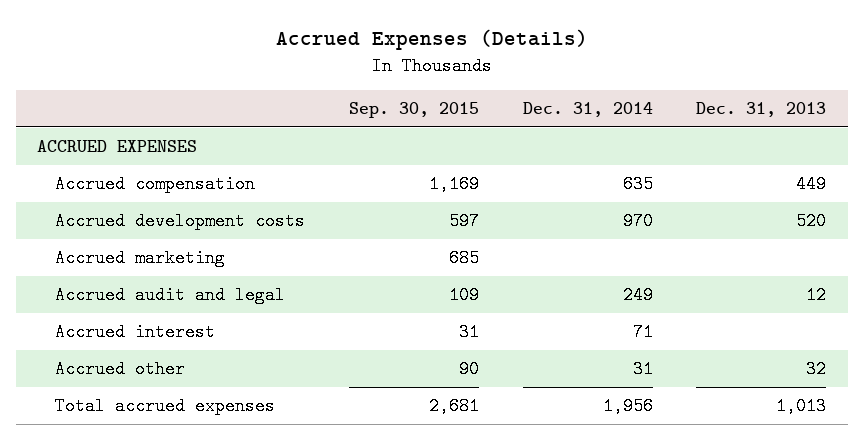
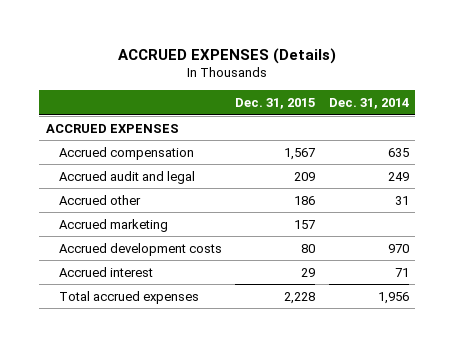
[275,29,588,51] Accrued Expenses (Details) -> [118,47,337,64] ACCRUED EXPENSES (Details)
[348,102,479,119] Sep. 30, 2015 -> none
[696,102,827,118] Dec. 31, 2013 -> none
none -> [235,98,316,110] Dec. 31, 2015
[55,249,226,268] Accrued marketing -> [59,218,169,232] Accrued marketing
[55,212,306,231] Accrued development costs -> [59,242,223,256] Accrued development costs
[55,323,216,342] Accrued interest -> [59,266,154,277] Accrued interest

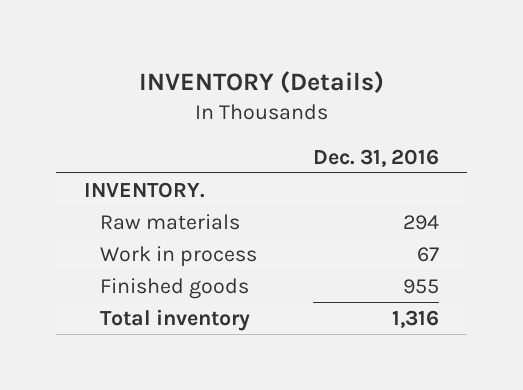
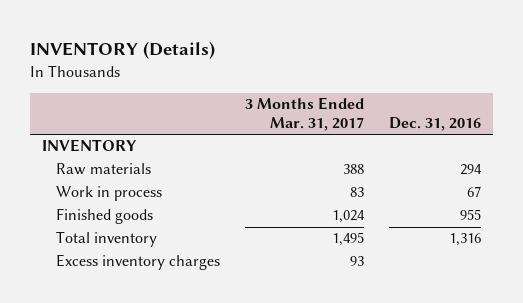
none -> [244,97,364,132] 3 Months Ended Mar. 31, 2017
[84,181,206,198] INVENTORY. -> [42,139,138,153] INVENTORY
none -> [55,254,220,271] Excess inventory charges

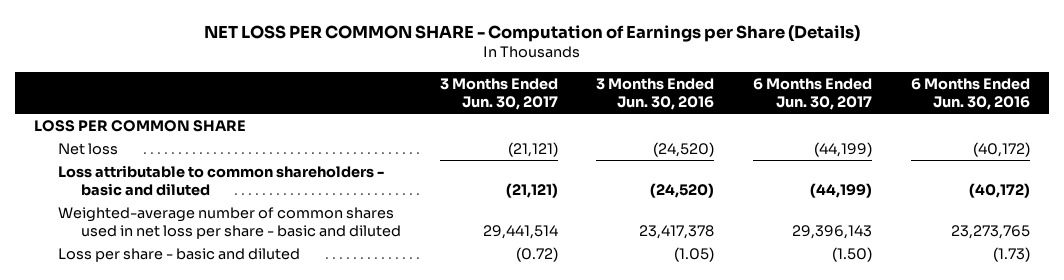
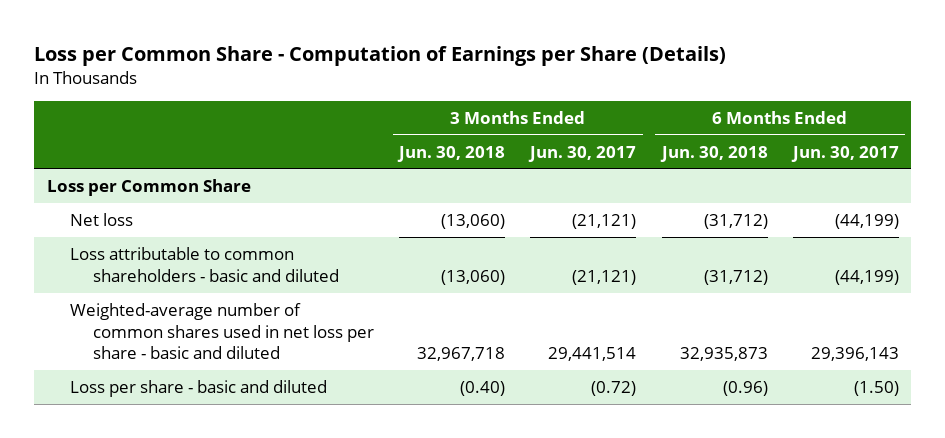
[204,24,861,42] NET LOSS PER COMMON SHARE - Computation of Earnings per Share (Details) -> [33,45,726,66] Loss per Common Share - Computation of Earnings per Share (Details)
[596,77,715,110] 3 Months Ended Jun. 30, 2016 -> none
[911,77,1031,110] 6 Months Ended Jun. 30, 2016 -> none
none -> [397,145,506,162] Jun. 30, 2018
none -> [659,145,768,162] Jun. 30, 2018
[34,119,247,132] LOSS PER COMMON SHARE -> [46,178,251,196] Loss per Common Share

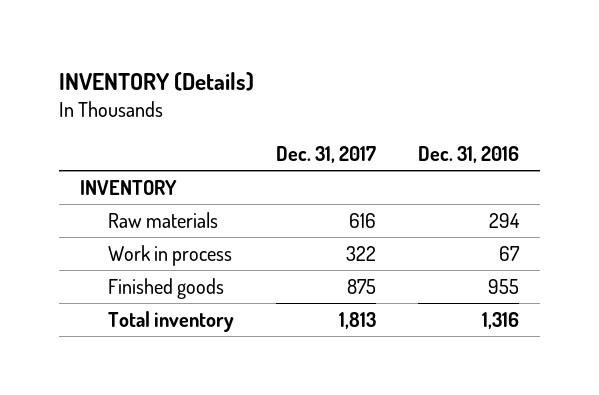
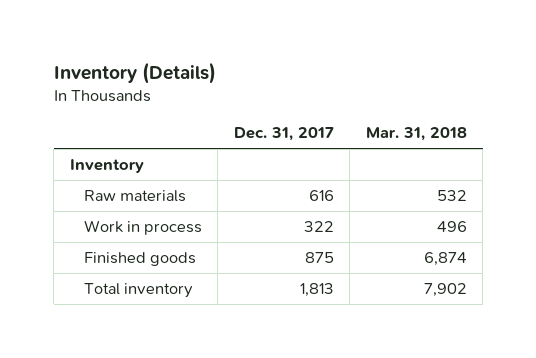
[58,72,254,92] INVENTORY (Details) -> [53,61,216,84] Inventory (Details)
[417,146,519,164] Dec. 31, 2016 -> none
none -> [365,127,467,142] Mar. 31, 2018
[79,179,177,195] INVENTORY -> [69,159,144,174] Inventory

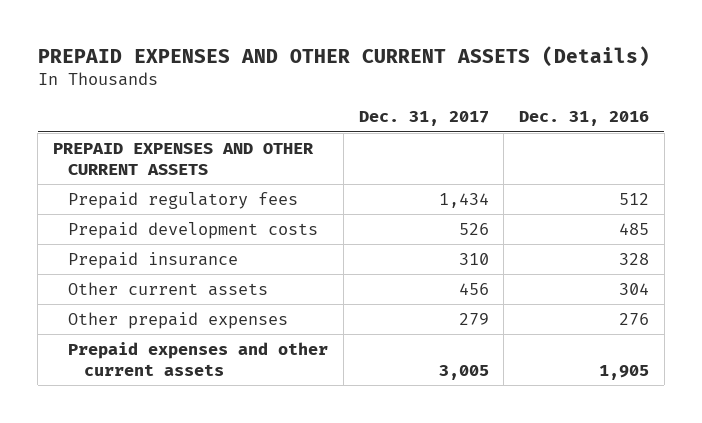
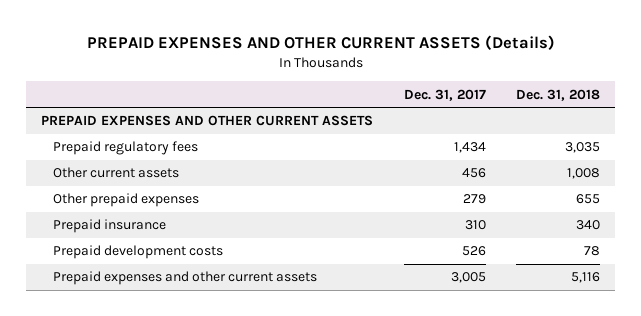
[519,111,650,127] Dec. 31, 2016 -> none
none -> [516,88,601,101] Dec. 31, 2018
[68,251,239,269] Prepaid insurance -> [53,219,167,234] Prepaid insurance
[68,221,319,239] Prepaid development costs -> [53,245,224,260] Prepaid development costs

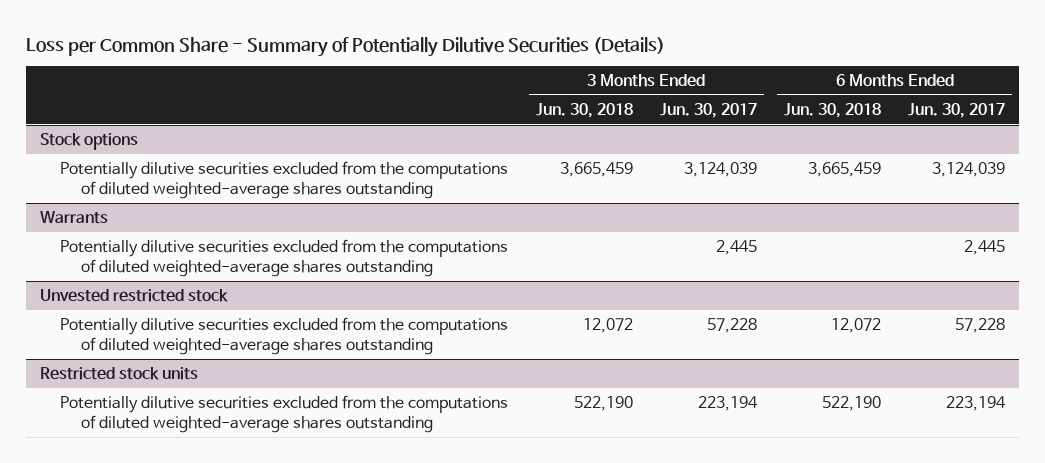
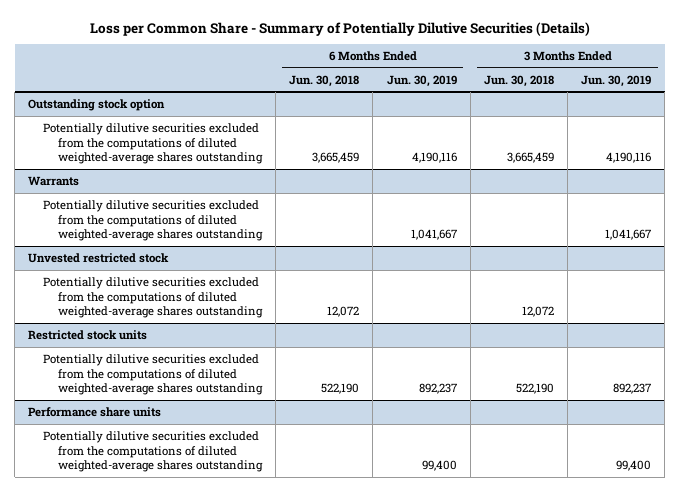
[659,102,757,118] Jun. 30, 2017 -> none
[908,102,1006,118] Jun. 30, 2017 -> none
none -> [386,74,457,87] Jun. 30, 2019
none -> [581,74,652,87] Jun. 30, 2019
[39,132,138,150] Stock options -> [28,98,166,111] Outstanding stock option
none -> [28,406,162,417] Performance share units
none -> [43,430,263,473] Potentially dilutive securities excluded from the computations of diluted weighted-average shares outstanding

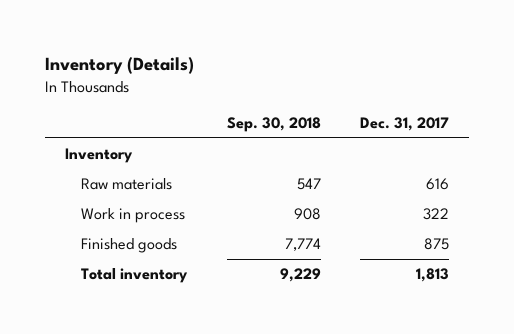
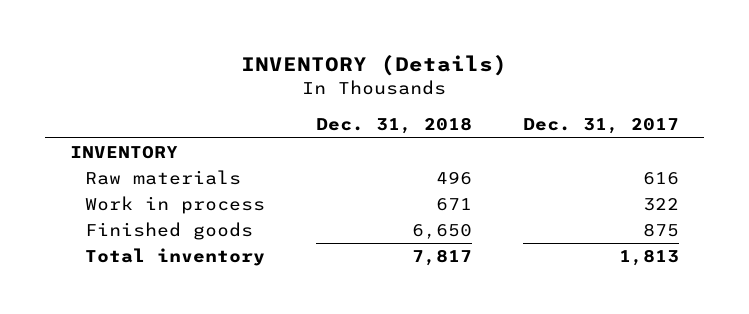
[44,57,194,75] Inventory (Details) -> [241,55,508,77] INVENTORY (Details)
[226,117,321,133] Sep. 30, 2018 -> none
none -> [315,117,472,135] Dec. 31, 2018
[64,148,133,164] Inventory -> [70,146,179,160] INVENTORY

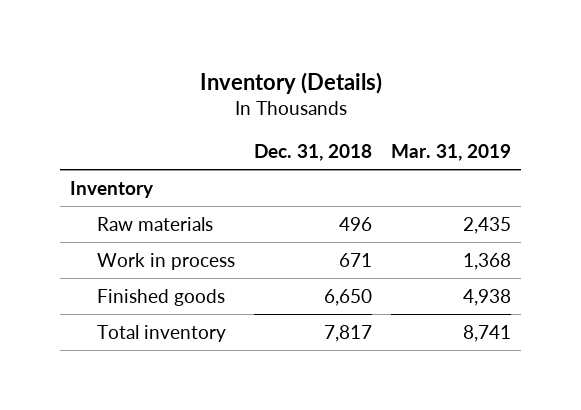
[241,55,508,77] INVENTORY (Details) -> [199,71,382,94] Inventory (Details)
[522,118,679,135] Dec. 31, 2017 -> none
none -> [391,144,512,162] Mar. 31, 2019
[70,146,179,160] INVENTORY -> [69,180,154,198] Inventory

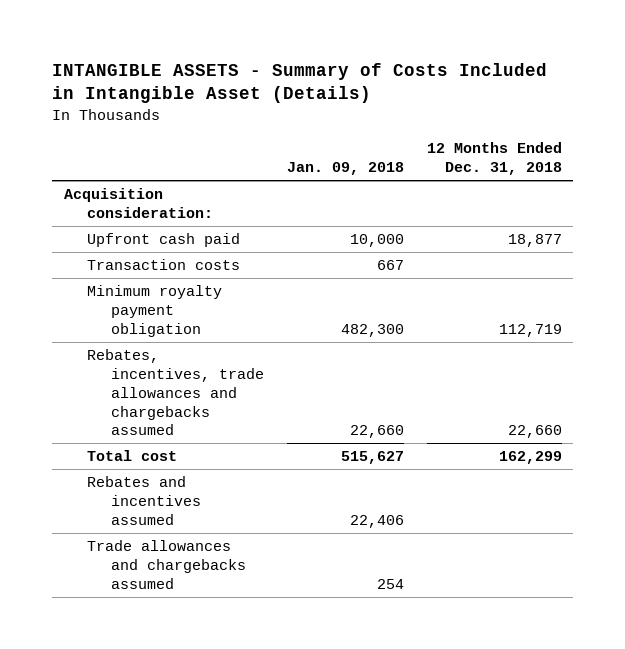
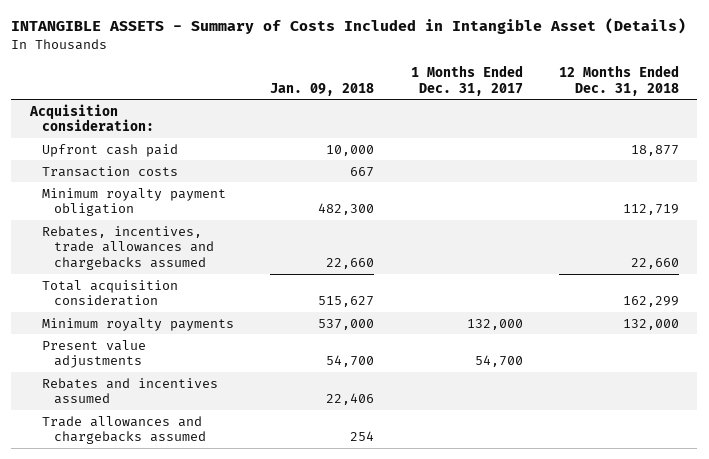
none -> [410,65,523,96] 1 Months Ended Dec. 31, 2017
[87,450,178,462] Total cost -> [41,279,178,307] Total acquisition consideration
none -> [41,317,234,331] Minimum royalty payments
none -> [41,339,146,369] Present value adjustments

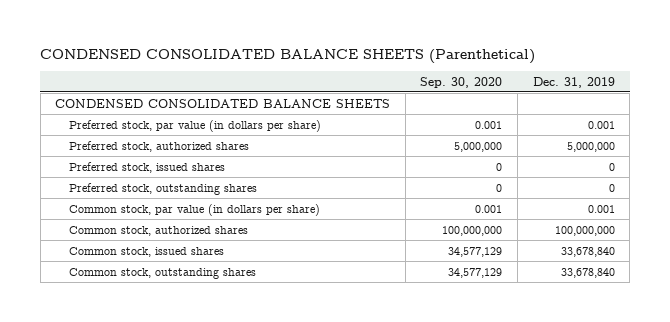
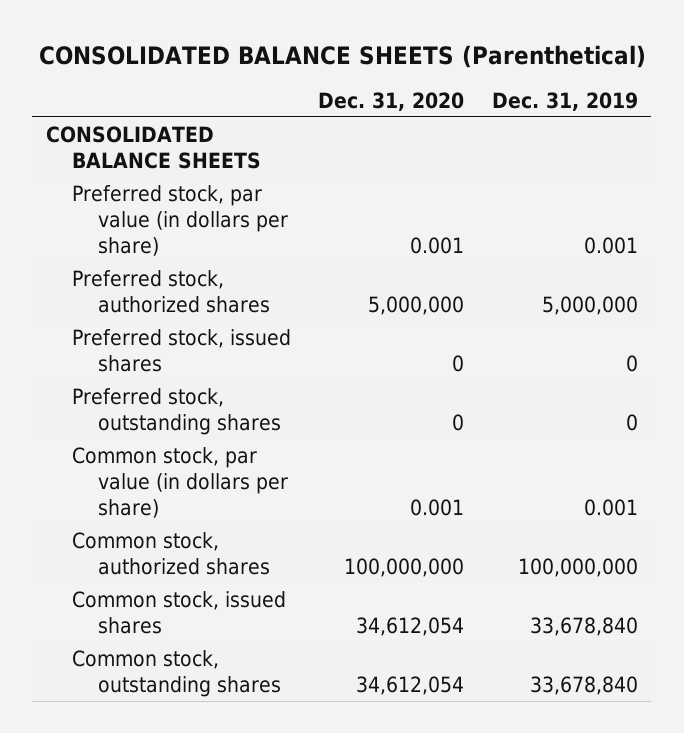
[40,48,536,64] CONDENSED CONSOLIDATED BALANCE SHEETS (Parenthetical) -> [38,44,646,68] CONSOLIDATED BALANCE SHEETS (Parenthetical)
[420,76,503,88] Sep. 30, 2020 -> none
none -> [318,92,465,112] Dec. 31, 2020
[55,98,391,108] CONDENSED CONSOLIDATED BALANCE SHEETS -> [45,125,261,169] CONSOLIDATED BALANCE SHEETS

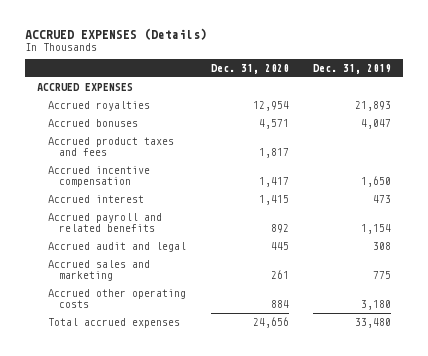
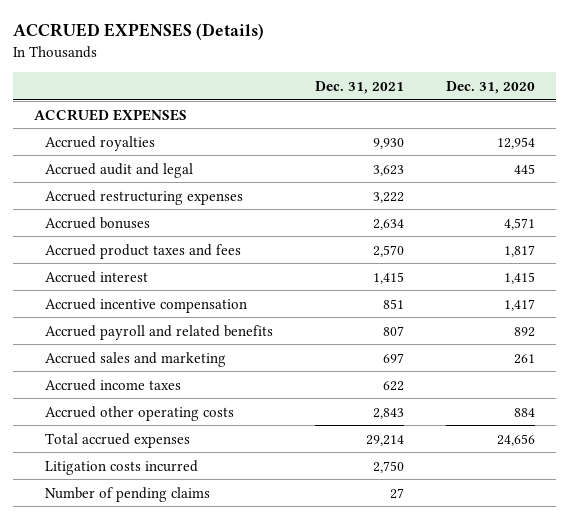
[312,64,391,75] Dec. 31, 2019 -> none
none -> [315,80,405,94] Dec. 31, 2021
[48,241,187,252] Accrued audit and legal -> [45,162,194,178] Accrued audit and legal
none -> [45,189,244,205] Accrued restructuring expenses
[48,165,151,187] Accrued incentive compensation -> [45,297,248,313] Accrued incentive compensation
none -> [45,378,182,391] Accrued income taxes
none -> [45,459,199,475] Litigation costs incurred
none -> [45,486,211,502] Number of pending claims

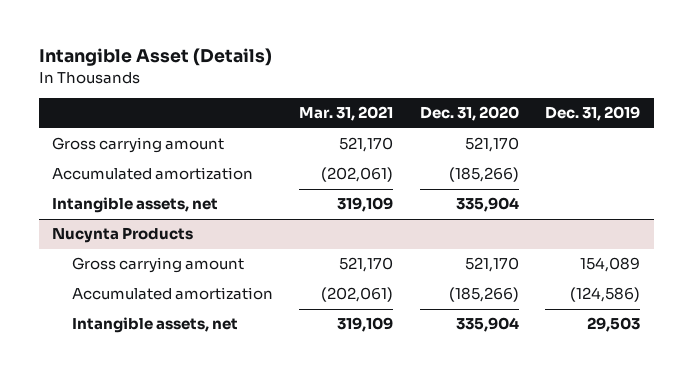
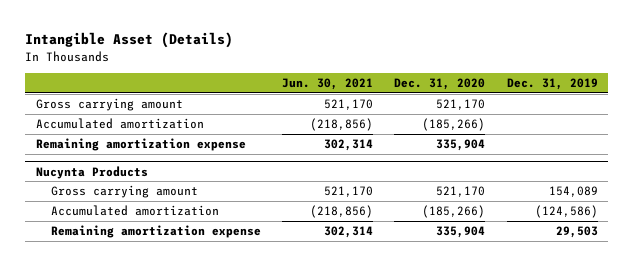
[299,106,394,122] Mar. 31, 2021 -> none
none -> [282,78,374,91] Jun. 30, 2021
[52,197,219,214] Intangible assets, net -> [35,138,246,152] Remaining amortization expense
[71,317,238,334] Intangible assets, net -> [50,225,261,239] Remaining amortization expense

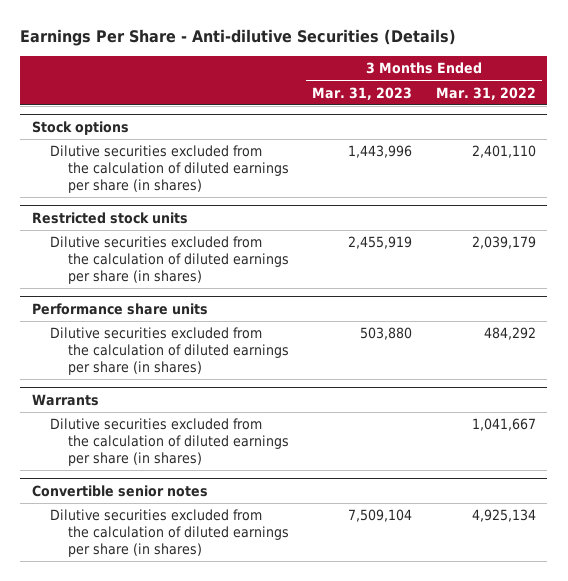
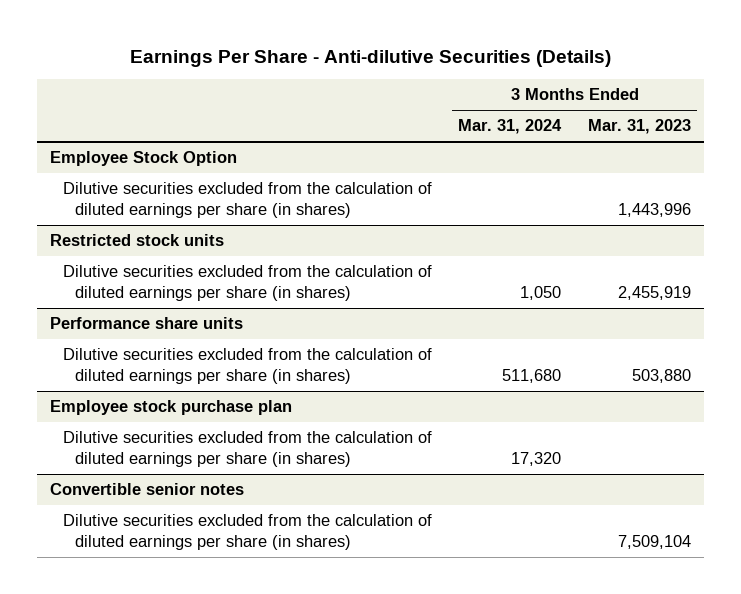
[435,86,536,100] Mar. 31, 2022 -> none
none -> [458,119,563,135] Mar. 31, 2024
[32,120,130,135] Stock options -> [50,151,238,167] Employee Stock Option
[32,393,100,406] Warrants -> none
none -> [50,400,293,416] Employee stock purchase plan

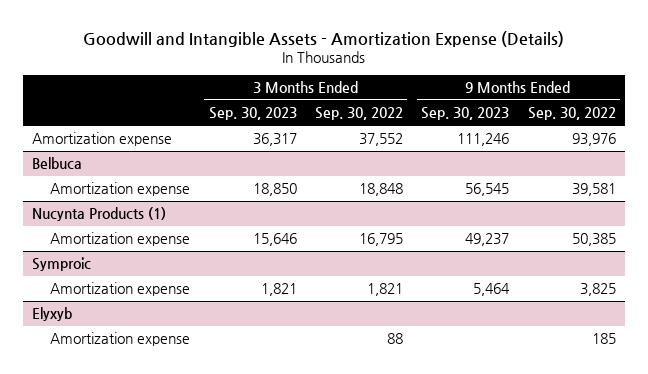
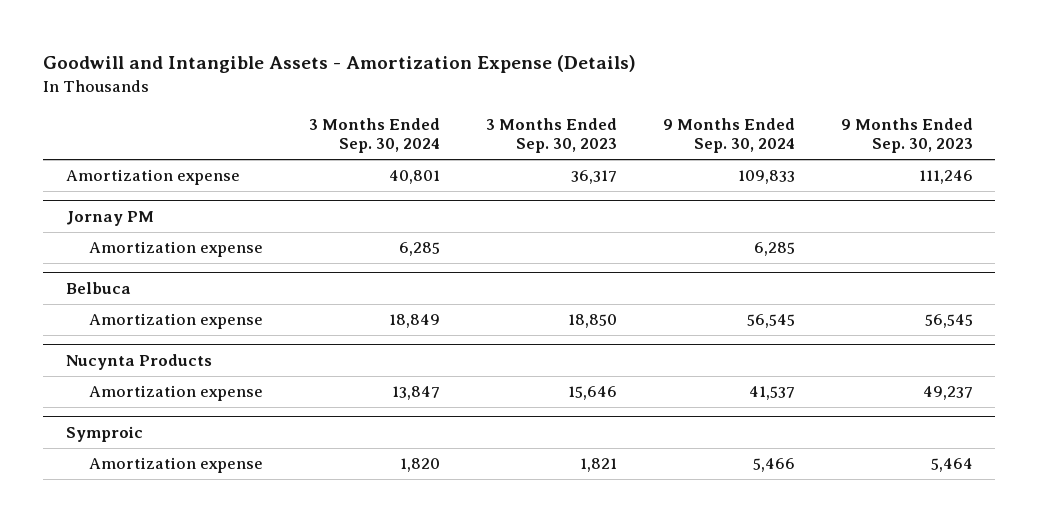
[314,107,403,121] Sep. 30, 2022 -> none
[527,107,616,121] Sep. 30, 2022 -> none
none -> [309,117,441,154] 3 Months Ended Sep. 30, 2024
none -> [662,117,795,154] 9 Months Ended Sep. 30, 2024
none -> [66,211,155,227] Jornay PM
none -> [89,241,264,258] Amortization expense
[32,207,167,222] Nucynta Products (1) -> [66,354,213,371] Nucynta Products
[32,307,73,322] Elyxyb -> none
[50,332,191,347] Amortization expense -> none

